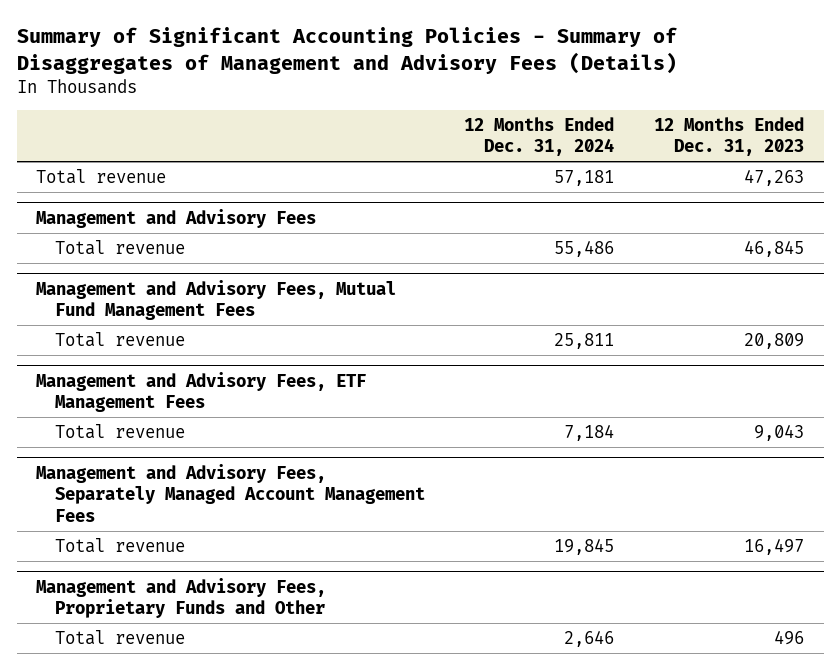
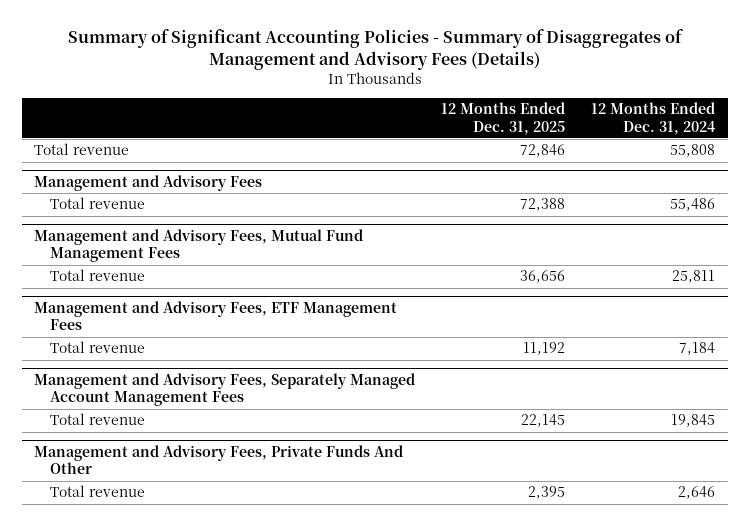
[653,116,804,157] 12 Months Ended Dec. 31, 2023 -> none
none -> [441,102,566,135] 12 Months Ended Dec. 31, 2025
[554,169,615,186] 57,181 -> [669,144,715,158] 55,808
[36,577,327,619] Management and Advisory Fees, Proprietary Funds and Other -> [34,445,404,475] Management and Advisory Fees, Private Funds And Other

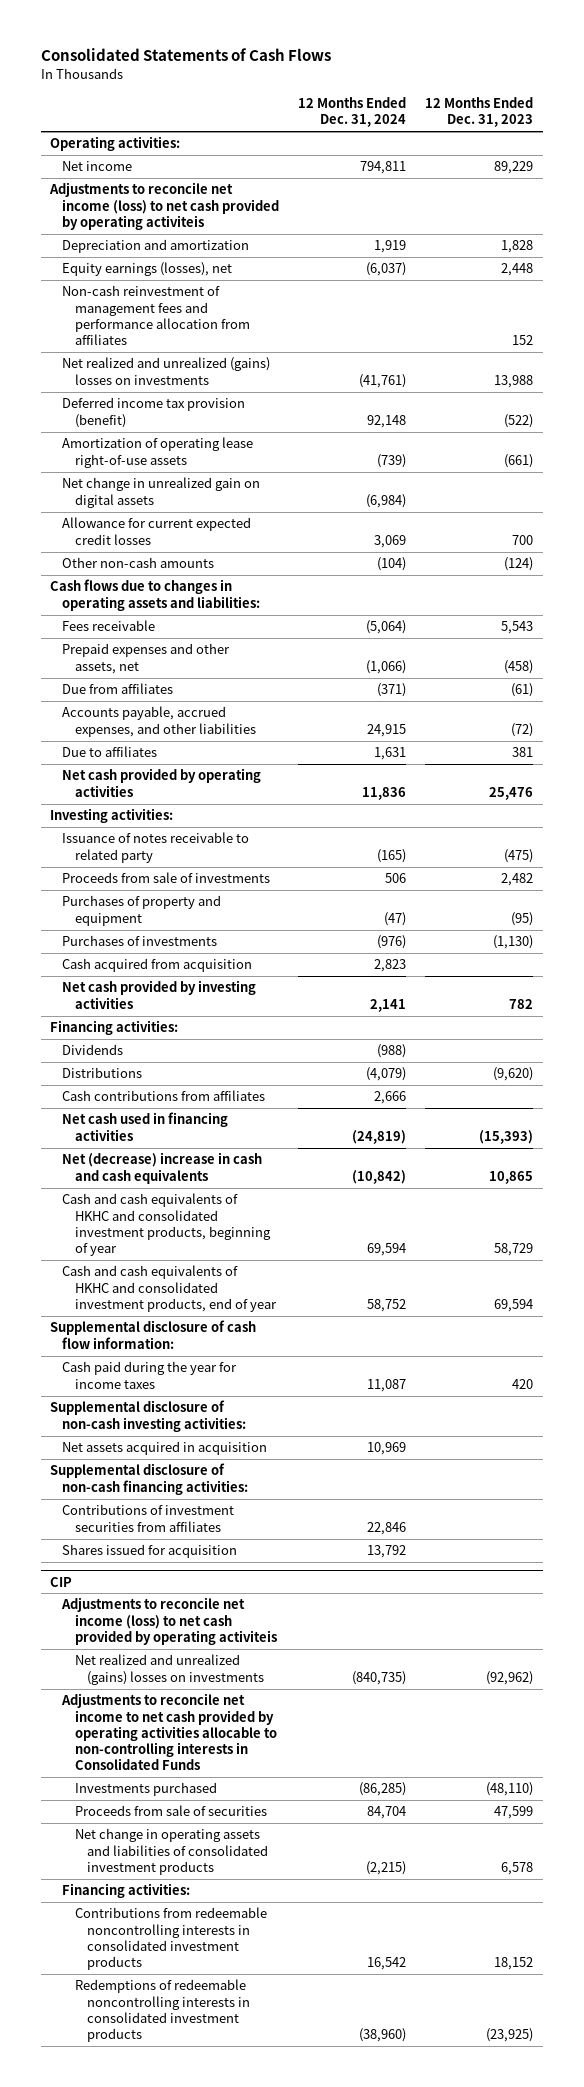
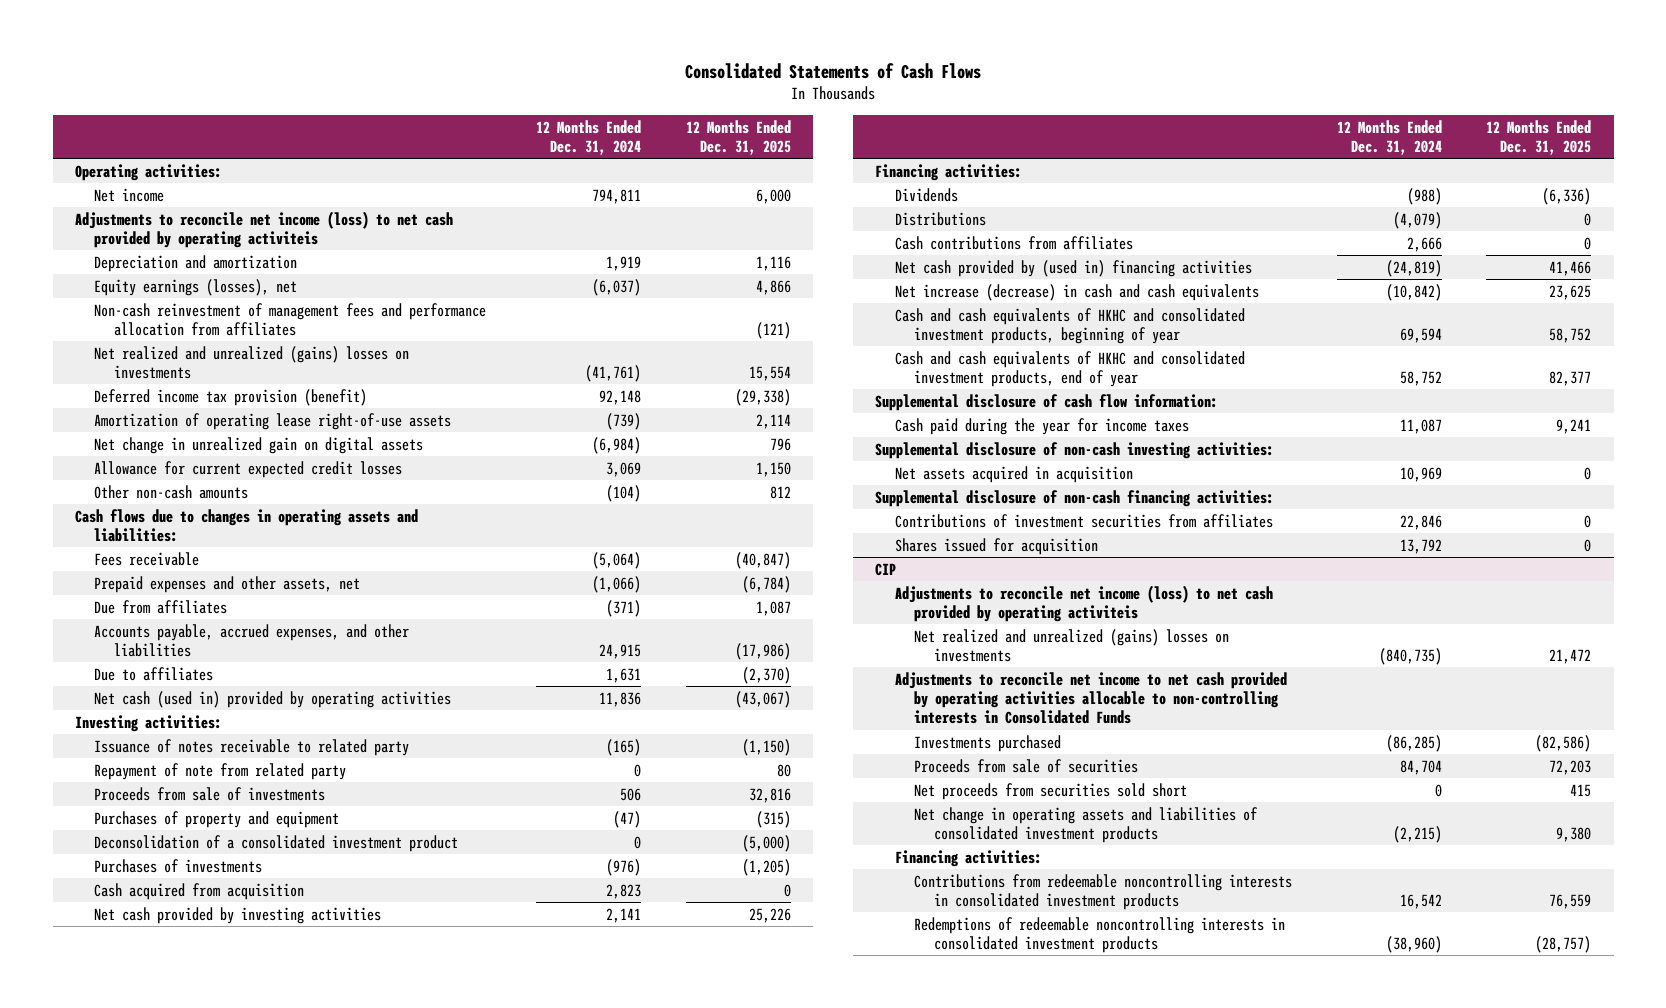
[425,97,534,128] 12 Months Ended Dec. 31, 2023 -> none
none -> [685,119,791,156] 12 Months Ended Dec. 31, 2025
[62,768,262,797] Net cash provided by operating activities -> [94,690,452,708] Net cash (used in) provided by operating activities
none -> [94,762,347,780] Repayment of note from related party
none -> [94,834,459,852] Deconsolidation of a consolidated investment product
[62,1112,229,1141] Net cash used in financing activities -> [894,259,1252,277] Net cash provided by (used in) financing activities
[62,1152,263,1184] Net (decrease) increase in cash and cash equivalents -> [894,283,1259,301] Net increase (decrease) in cash and cash equivalents
none -> [914,782,1188,800] Net proceeds from securities sold short

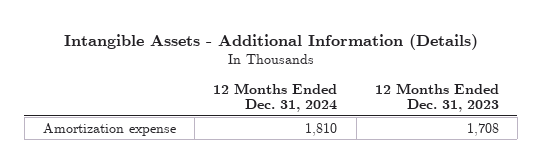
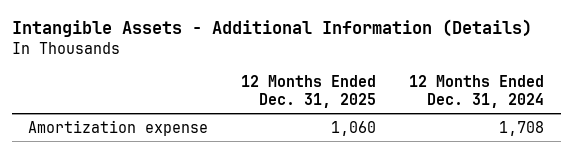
[374,82,499,113] 12 Months Ended Dec. 31, 2023 -> none
none -> [241,75,377,108] 12 Months Ended Dec. 31, 2025
[305,122,338,136] 1,810 -> [499,120,545,136] 1,708

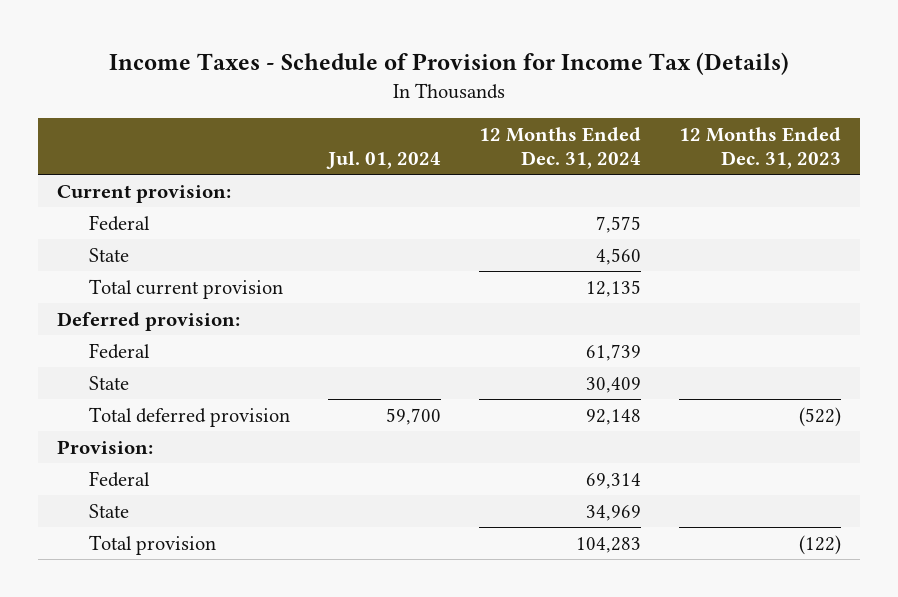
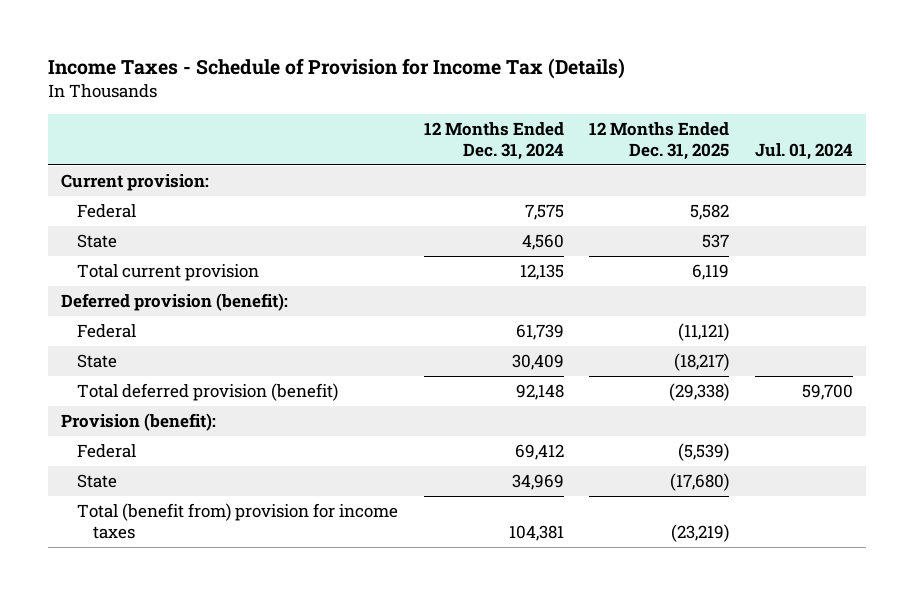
[678,127,841,170] 12 Months Ended Dec. 31, 2023 -> none
none -> [589,122,730,160] 12 Months Ended Dec. 31, 2025
[56,311,240,331] Deferred provision: -> [60,293,288,312] Deferred provision (benefit):
[88,406,290,427] Total deferred provision -> [76,383,338,402] Total deferred provision (benefit)
[56,439,153,454] Provision: -> [60,413,216,432] Provision (benefit):
[585,472,641,489] 69,314 -> [514,444,564,461] 69,412
[88,534,216,555] Total provision -> [76,503,398,539] Total (benefit from) provision for income taxes
[575,536,641,553] 104,283 -> [508,524,564,541] 104,381

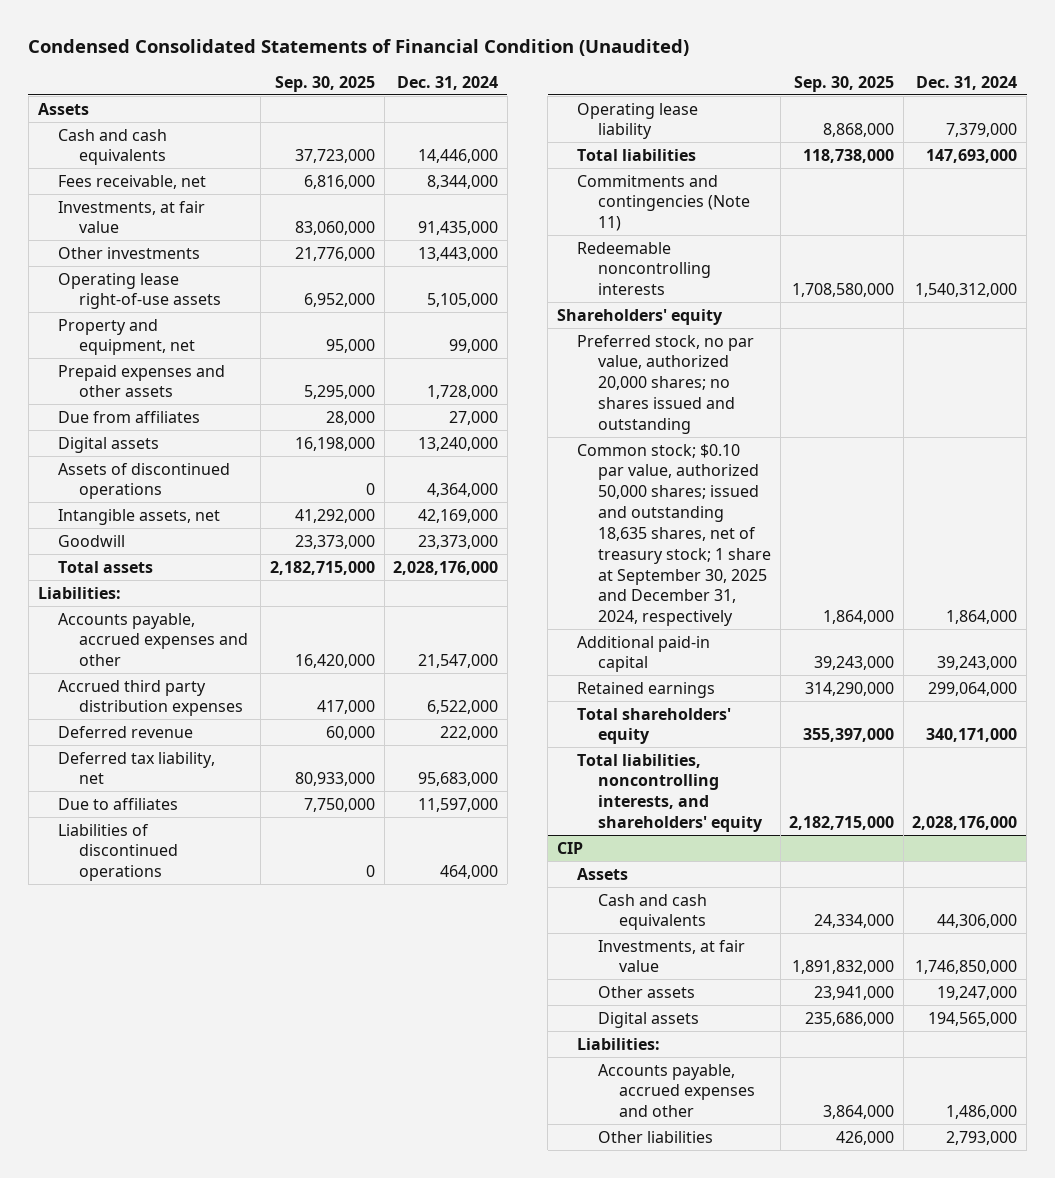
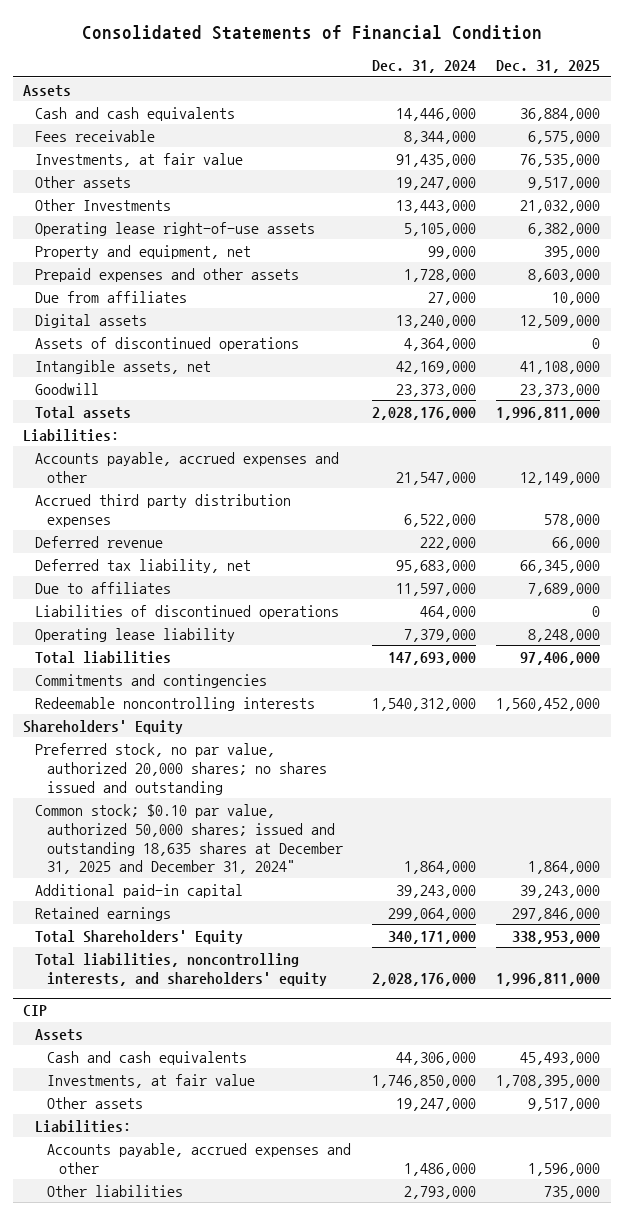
[28,39,690,57] Condensed Consolidated Statements of Financial Condition (Unaudited) -> [81,24,542,40] Consolidated Statements of Financial Condition
[275,75,376,92] Sep. 30, 2025 -> none
none -> [496,60,601,74] Dec. 31, 2025
[58,174,207,189] Fees receivable, net -> [35,129,156,142] Fees receivable
none -> [35,175,132,188] Other assets
[58,246,201,259] Other investments -> [35,198,172,211] Other Investments
[577,174,750,232] Commitments and contingencies (Note 11) -> [35,673,268,688] Commitments and contingencies
[556,308,723,325] Shareholders' equity -> [23,719,184,734] Shareholders' Equity
[577,443,771,627] Common stock; $0.10 par value, authorized 50,000 shares; issued and outstanding 18,635 shares, net of treasury stock; 1 share at September 30, 2025 and December 31, 2024, respectively -> [35,803,343,875] Common stock; $0.10 par value, authorized 50,000 shares; issued and outstanding 18,635 shares at December 31, 2025 and December 31, 2024"
[577,707,732,745] Total shareholders' equity -> [35,929,244,944] Total Shareholders' Equity
[597,1011,699,1028] Digital assets -> none

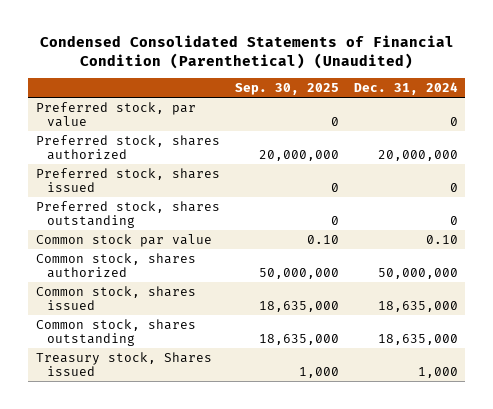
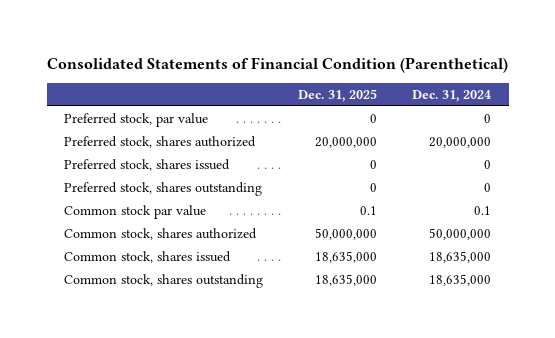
[39,35,454,70] Condensed Consolidated Statements of Financial Condition (Parenthetical) (Unaudited) -> [46,56,508,73] Consolidated Statements of Financial Condition (Parenthetical)
[234,83,339,96] Sep. 30, 2025 -> none
none -> [298,88,378,102] Dec. 31, 2025
[425,234,458,244] 0.10 -> [474,206,492,216] 0.1
[35,351,212,377] Treasury stock, Shares issued -> none

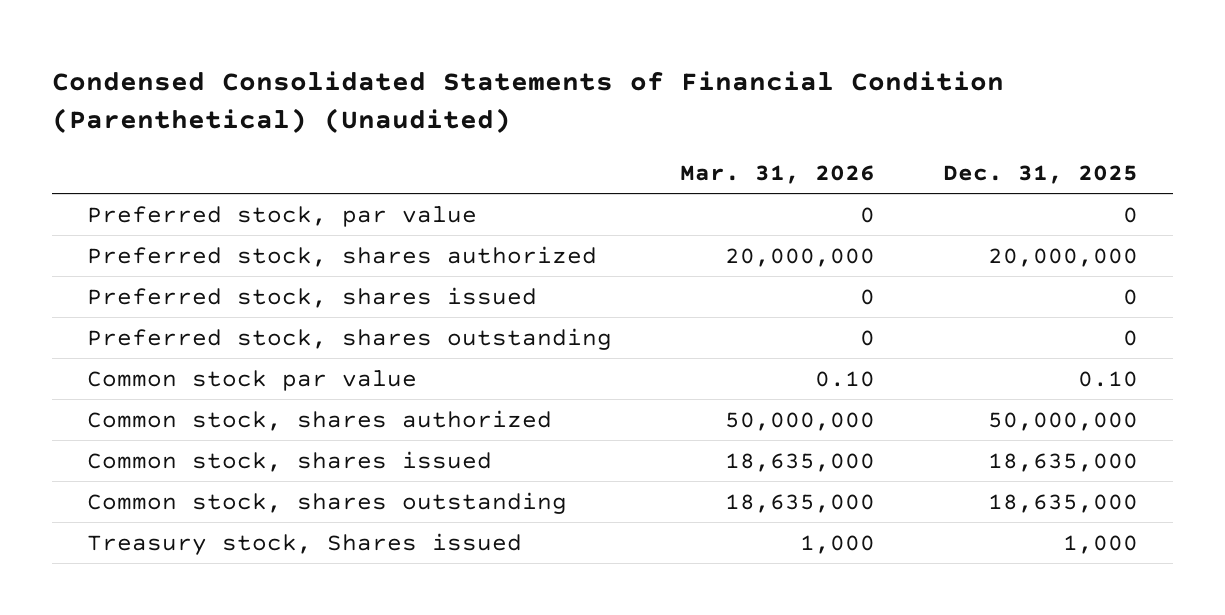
[46,56,508,73] Consolidated Statements of Financial Condition (Parenthetical) -> [52,71,1005,134] Condensed Consolidated Statements of Financial Condition (Parenthetical) (Unaudited)
[412,89,492,102] Dec. 31, 2024 -> none
none -> [680,165,876,185] Mar. 31, 2026
[360,206,378,216] 0.1 -> [1078,370,1139,387] 0.10
none -> [86,532,522,555] Treasury stock, Shares issued

